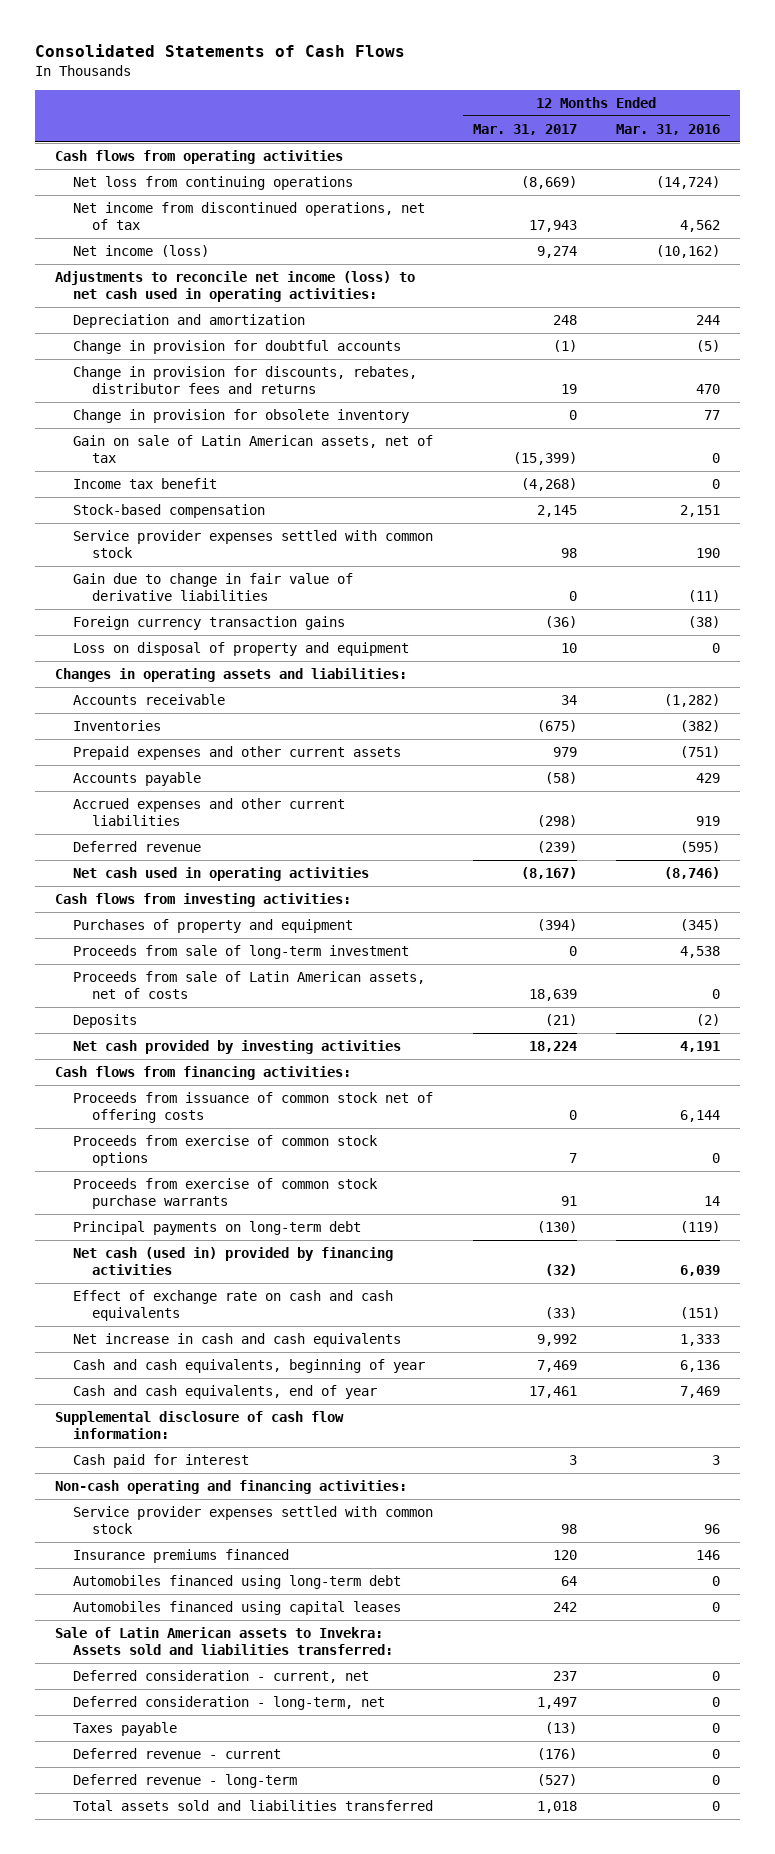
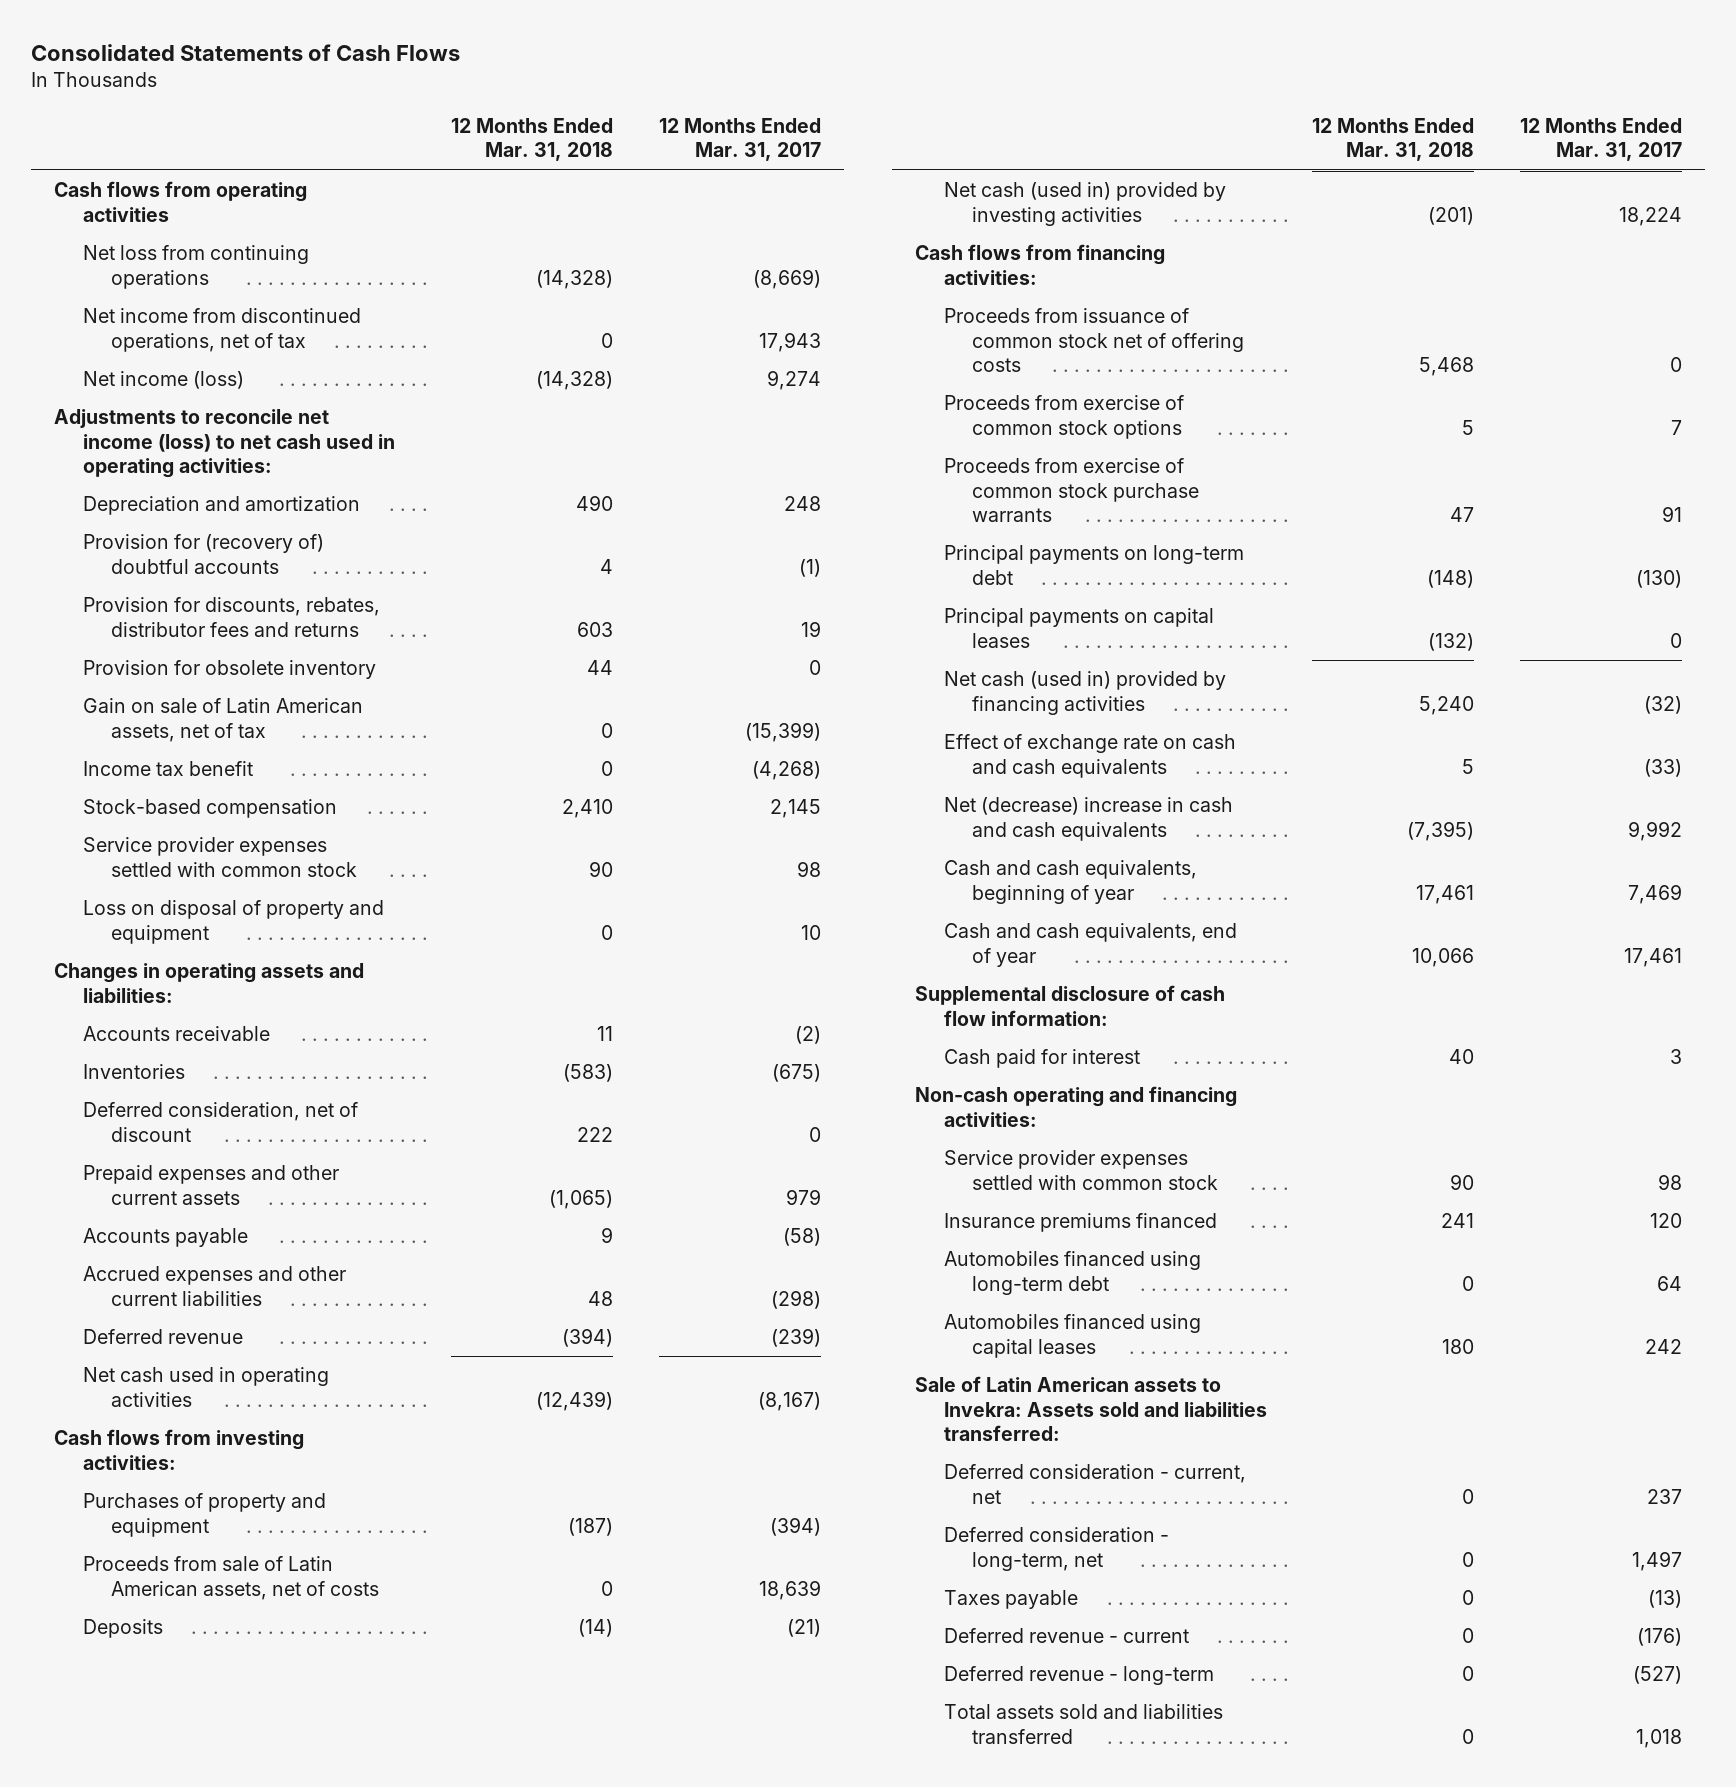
[616,123,721,135] Mar. 31, 2016 -> none
none -> [451,118,614,162] 12 Months Ended Mar. 31, 2018
[73,340,402,355] Change in provision for doubtful accounts -> [82,534,324,574] Provision for (recovery of) doubtful accounts
[73,366,418,394] Change in provision for discounts, rebates, distributor fees and returns -> [82,597,380,637] Provision for discounts, rebates, distributor fees and returns
[73,409,410,424] Change in provision for obsolete inventory -> [82,660,376,680] Provision for obsolete inventory
[73,573,354,601] Gain due to change in fair value of derivative liabilities -> none
[73,616,346,631] Foreign currency transaction gains -> none
[560,695,577,706] 34 -> [795,1026,822,1045] (2)
none -> [82,1102,358,1142] Deferred consideration, net of discount
[73,945,410,960] Proceeds from sale of long-term investment -> none
[73,1040,402,1055] Net cash provided by investing activities -> [943,182,1226,226] Net cash (used in) provided by investing activities
none -> [943,608,1214,648] Principal payments on capital leases
[73,1333,402,1348] Net increase in cash and cash equivalents -> [943,797,1233,841] Net (decrease) increase in cash and cash equivalents

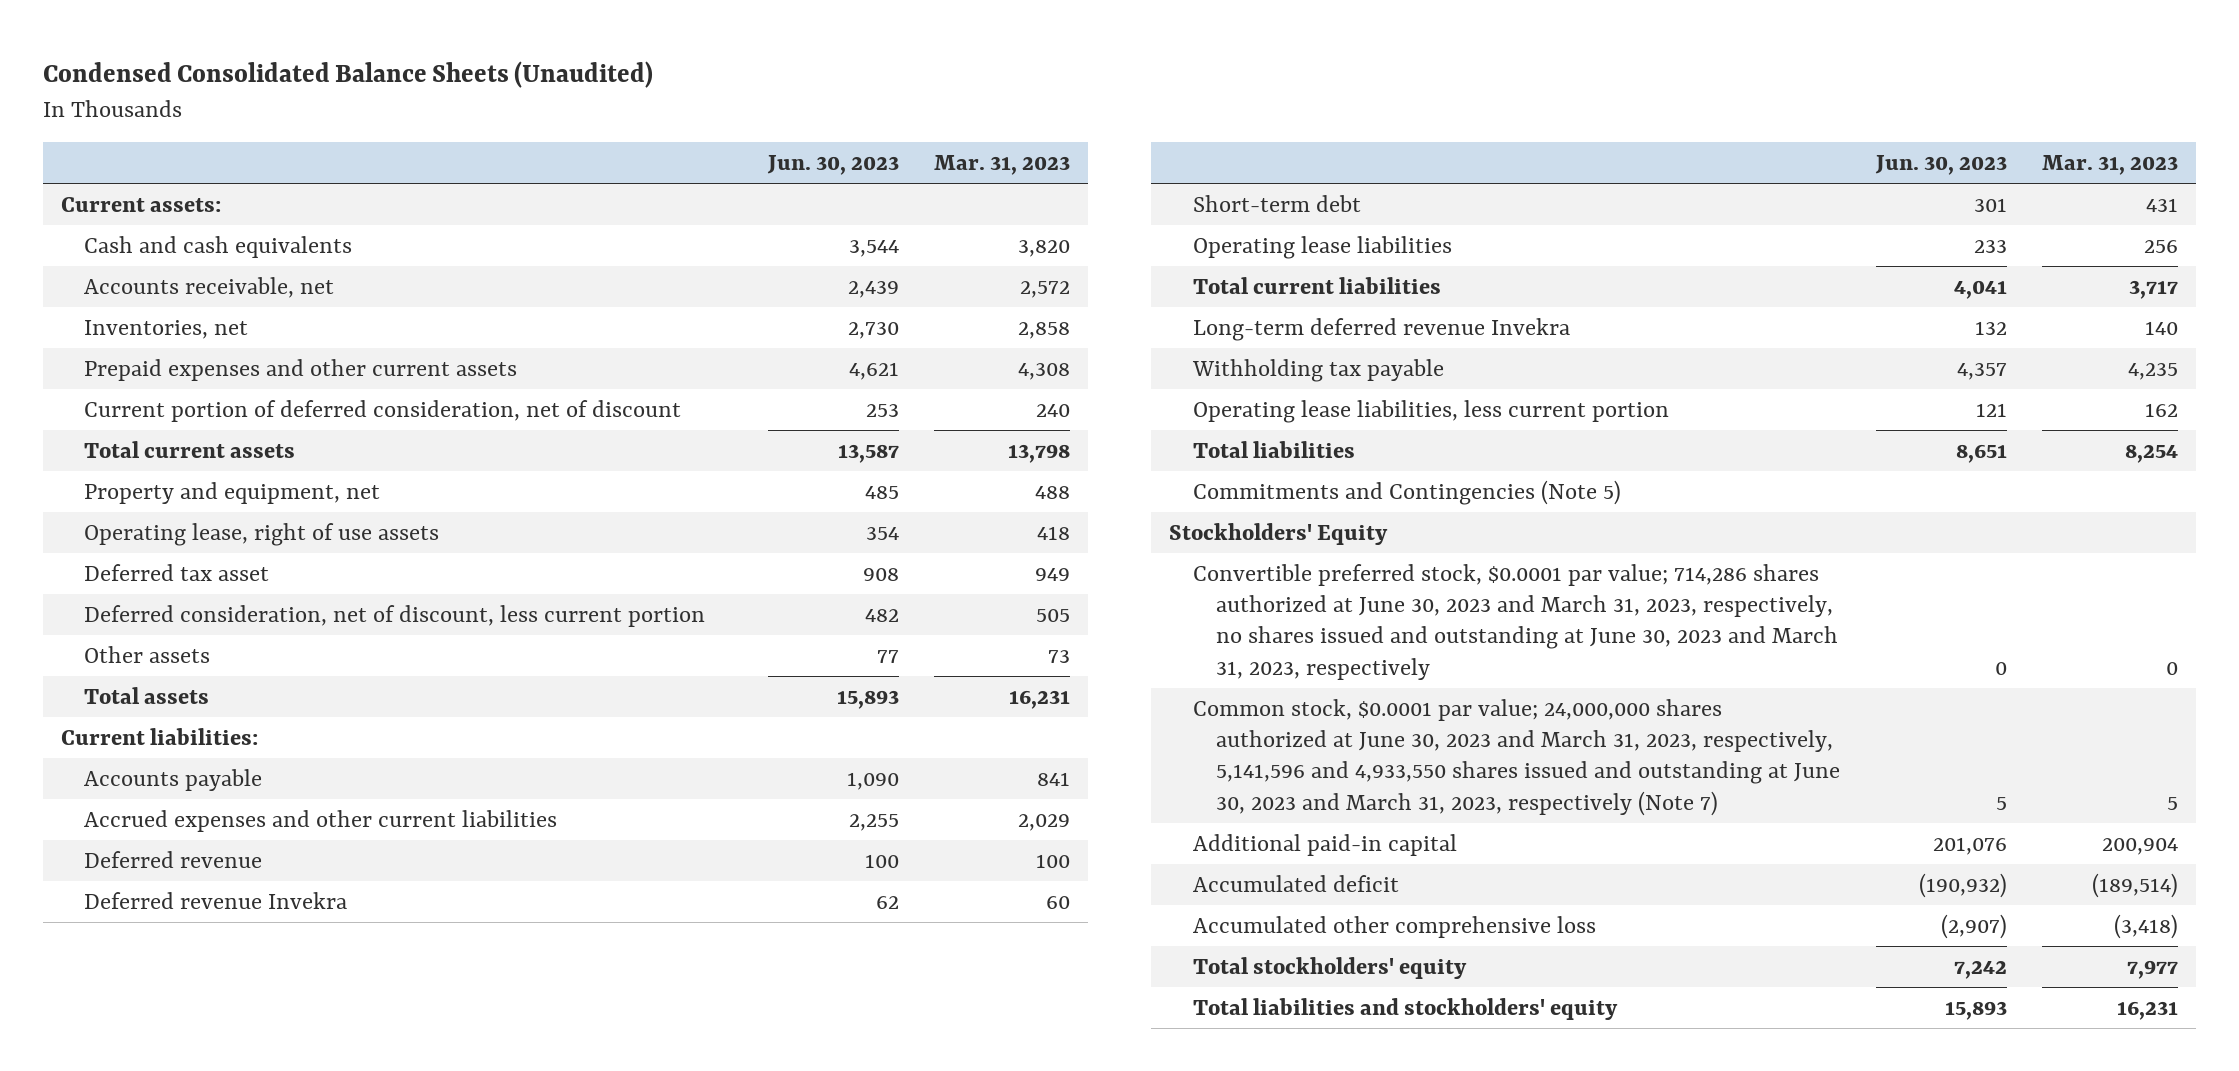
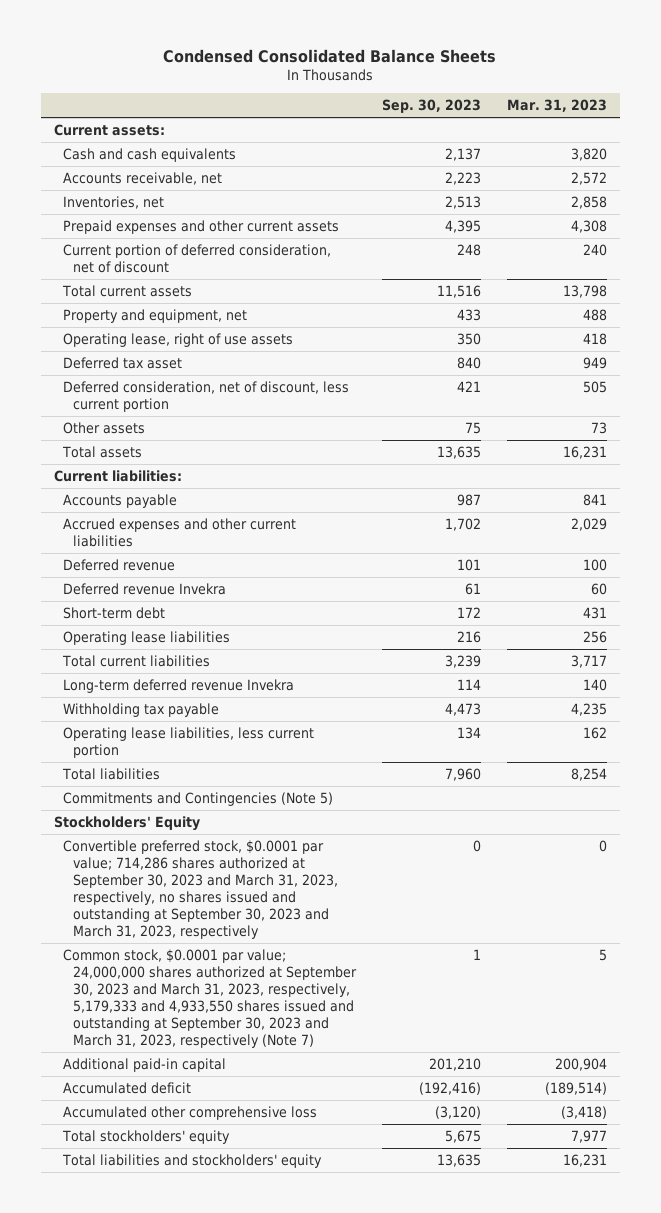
[43,61,654,89] Condensed Consolidated Balance Sheets (Unaudited) -> [163,48,497,63] Condensed Consolidated Balance Sheets
[766,154,899,175] Jun. 30, 2023 -> none
none -> [382,98,482,113] Sep. 30, 2023
[1192,563,1839,680] Convertible preferred stock, $0.0001 par value; 714,286 shares authorized at June 30, 2023 and March 31, 2023, respectively, no shares issued and outstanding at June 30, 2023 and March 31, 2023, respectively -> [63,839,339,940] Convertible preferred stock, $0.0001 par value; 714,286 shares authorized at September 30, 2023 and March 31, 2023, respectively, no shares issued and outstanding at September 30, 2023 and March 31, 2023, respectively
[1192,698,1841,816] Common stock, $0.0001 par value; 24,000,000 shares authorized at June 30, 2023 and March 31, 2023, respectively, 5,141,596 and 4,933,550 shares issued and outstanding at June 30, 2023 and March 31, 2023, respectively (Note 7) -> [63,948,358,1049] Common stock, $0.0001 par value; 24,000,000 shares authorized at September 30, 2023 and March 31, 2023, respectively, 5,179,333 and 4,933,550 shares issued and outstanding at September 30, 2023 and March 31, 2023, respectively (Note 7)

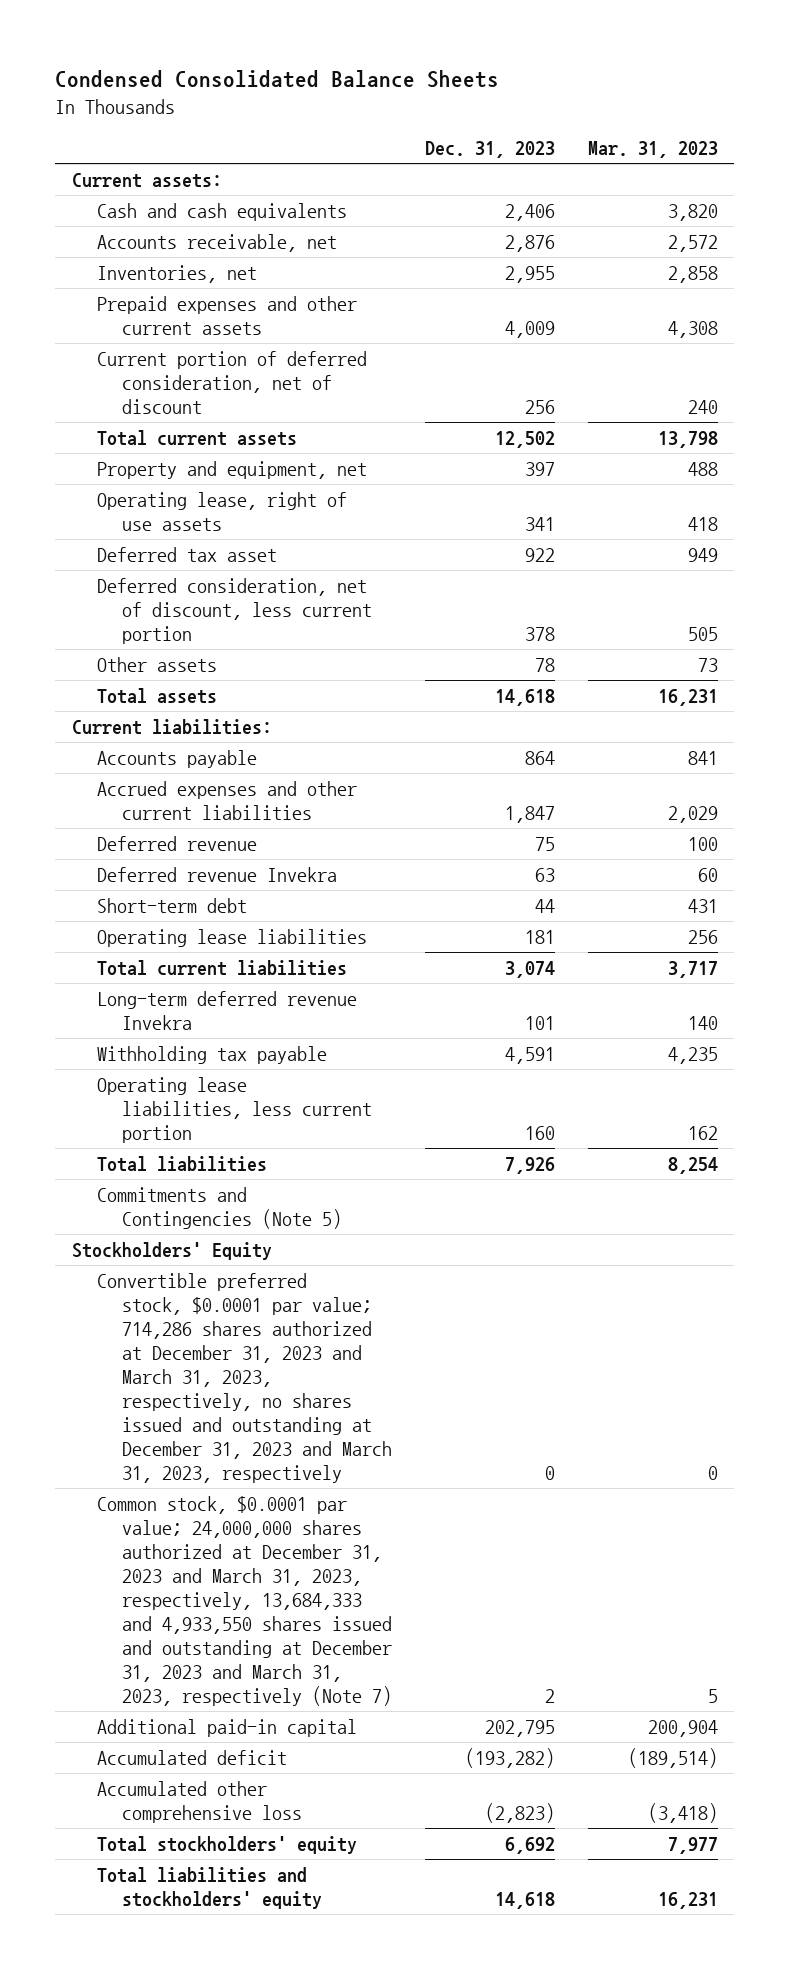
[382,98,482,113] Sep. 30, 2023 -> none
none -> [424,141,555,159] Dec. 31, 2023
[63,839,339,940] Convertible preferred stock, $0.0001 par value; 714,286 shares authorized at September 30, 2023 and March 31, 2023, respectively, no shares issued and outstanding at September 30, 2023 and March 31, 2023, respectively -> [96,1272,392,1484] Convertible preferred stock, $0.0001 par value; 714,286 shares authorized at December 31, 2023 and March 31, 2023, respectively, no shares issued and outstanding at December 31, 2023 and March 31, 2023, respectively
[63,948,358,1049] Common stock, $0.0001 par value; 24,000,000 shares authorized at September 30, 2023 and March 31, 2023, respectively, 5,179,333 and 4,933,550 shares issued and outstanding at September 30, 2023 and March 31, 2023, respectively (Note 7) -> [96,1495,392,1707] Common stock, $0.0001 par value; 24,000,000 shares authorized at December 31, 2023 and March 31, 2023, respectively, 13,684,333 and 4,933,550 shares issued and outstanding at December 31, 2023 and March 31, 2023, respectively (Note 7)

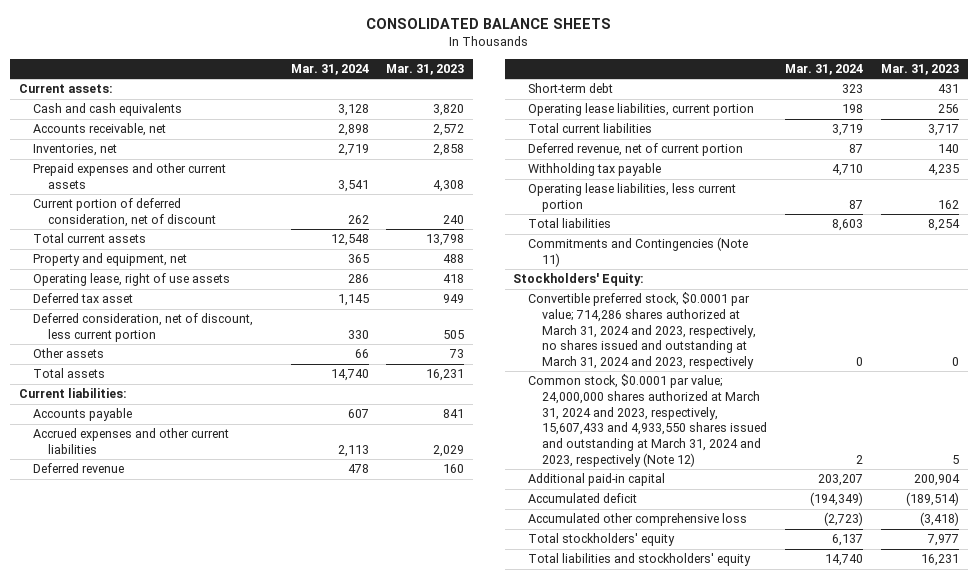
[55,69,500,88] Condensed Consolidated Balance Sheets -> [365,18,611,30] CONSOLIDATED BALANCE SHEETS
[424,141,555,159] Dec. 31, 2023 -> none
none -> [290,63,369,75] Mar. 31, 2024
[96,866,337,882] Deferred revenue Invekra -> none
[687,836,718,851] 100 -> [443,464,465,474] 160
[96,928,367,947] Operating lease liabilities -> [527,103,754,117] Operating lease liabilities, current portion
[96,990,357,1030] Long-term deferred revenue Invekra -> [527,143,743,157] Deferred revenue, net of current portion
[96,1186,342,1229] Commitments and Contingencies (Note 5) -> [527,237,748,267] Commitments and Contingencies (Note 11)
[71,1241,272,1260] Stockholders' Equity -> [513,273,645,287] Stockholders' Equity:
[96,1272,392,1484] Convertible preferred stock, $0.0001 par value; 714,286 shares authorized at December 31, 2023 and March 31, 2023, respectively, no shares issued and outstanding at December 31, 2023 and March 31, 2023, respectively -> [527,292,757,369] Convertible preferred stock, $0.0001 par value; 714,286 shares authorized at March 31, 2024 and 2023, respectively, no shares issued and outstanding at March 31, 2024 and 2023, respectively
[96,1495,392,1707] Common stock, $0.0001 par value; 24,000,000 shares authorized at December 31, 2023 and March 31, 2023, respectively, 13,684,333 and 4,933,550 shares issued and outstanding at December 31, 2023 and March 31, 2023, respectively (Note 7) -> [527,374,768,467] Common stock, $0.0001 par value; 24,000,000 shares authorized at March 31, 2024 and 2023, respectively, 15,607,433 and 4,933,550 shares issued and outstanding at March 31, 2024 and 2023, respectively (Note 12)

